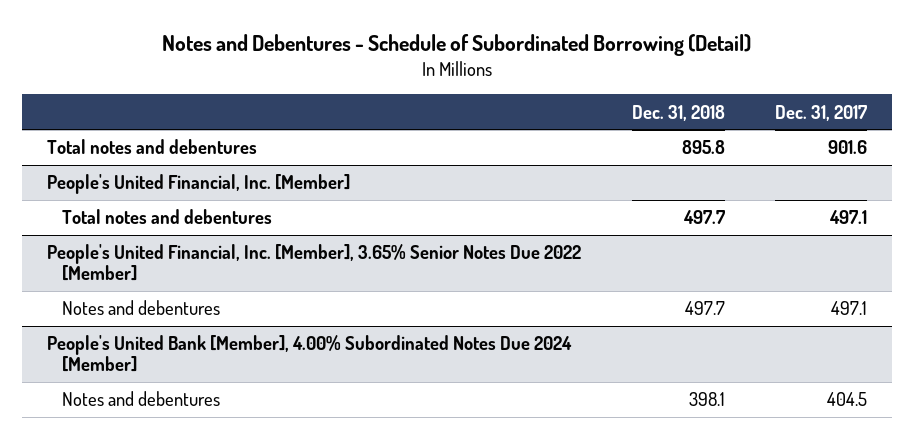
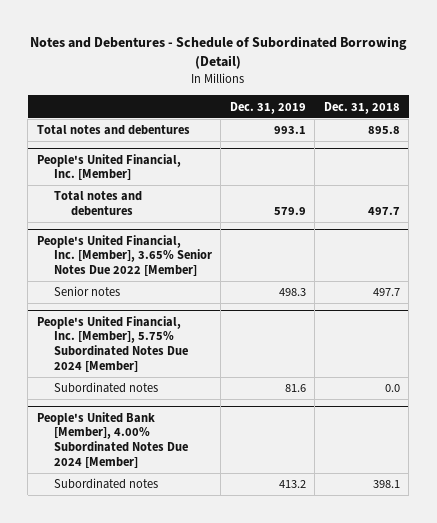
[775,104,868,121] Dec. 31, 2017 -> none
none -> [229,101,306,114] Dec. 31, 2019
[62,300,221,316] Notes and debentures -> [53,286,120,297] Senior notes
none -> [36,315,188,372] People's United Financial, Inc. [Member], 5.75% Subordinated Notes Due 2024 [Member]
none -> [53,382,158,394] Subordinated notes
[62,391,221,407] Notes and debentures -> [53,478,158,490] Subordinated notes

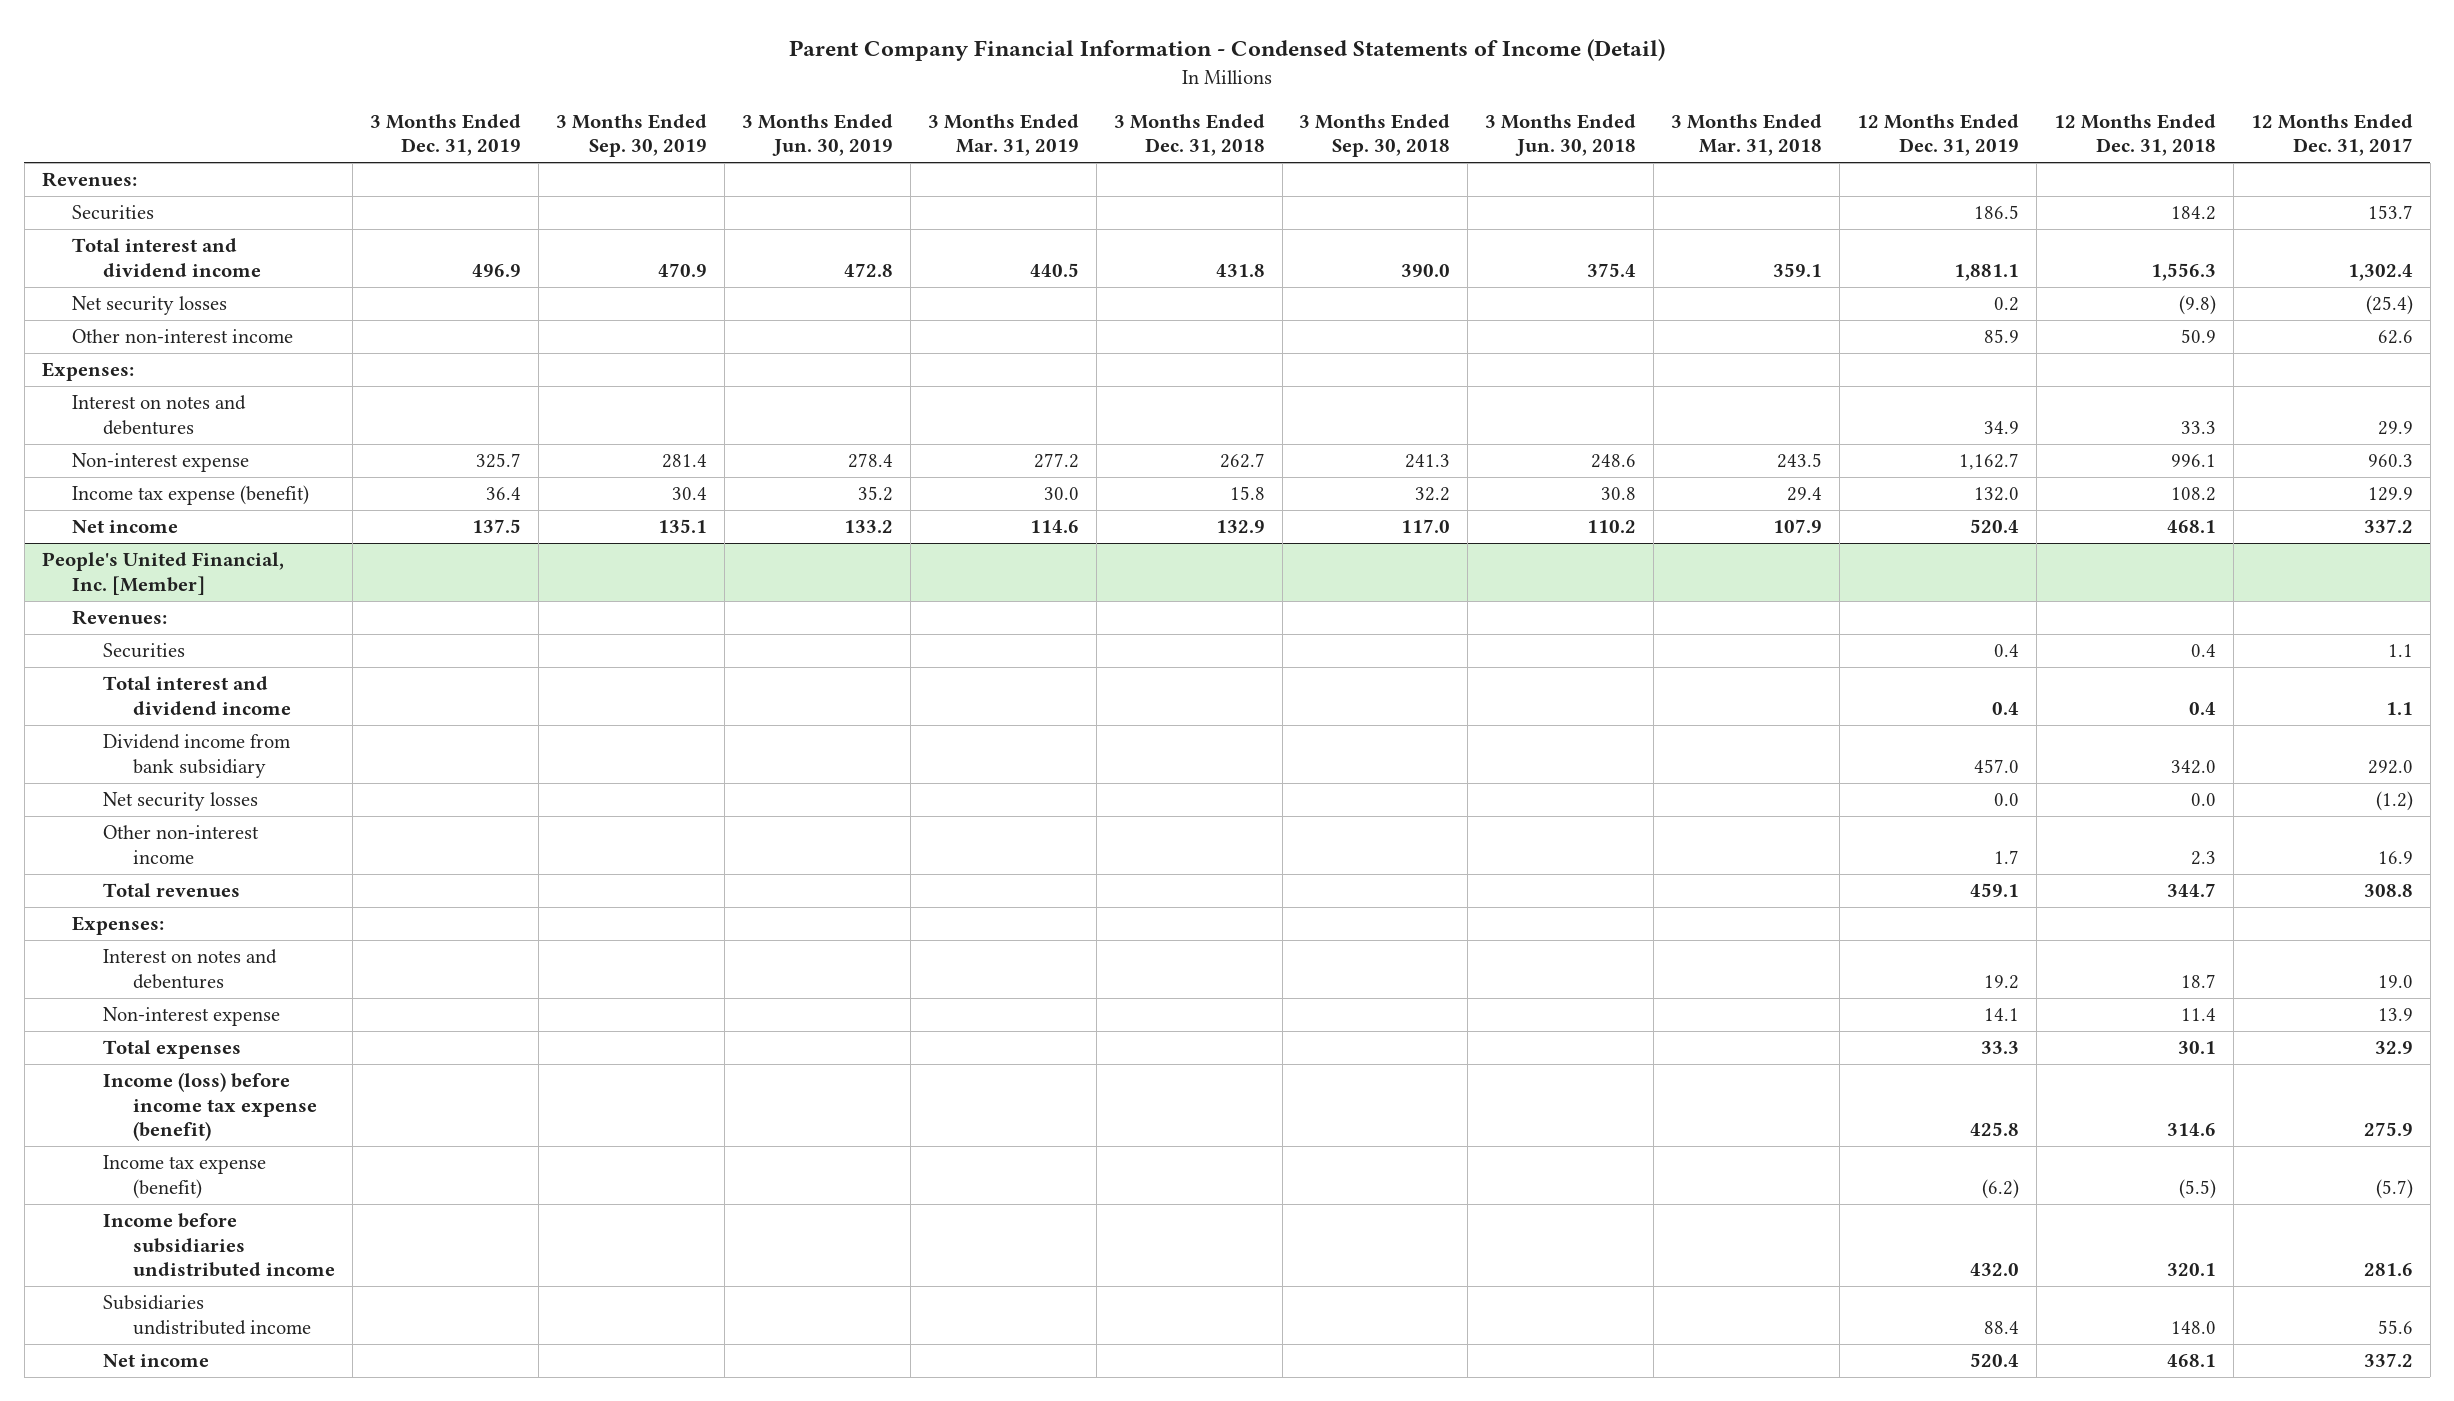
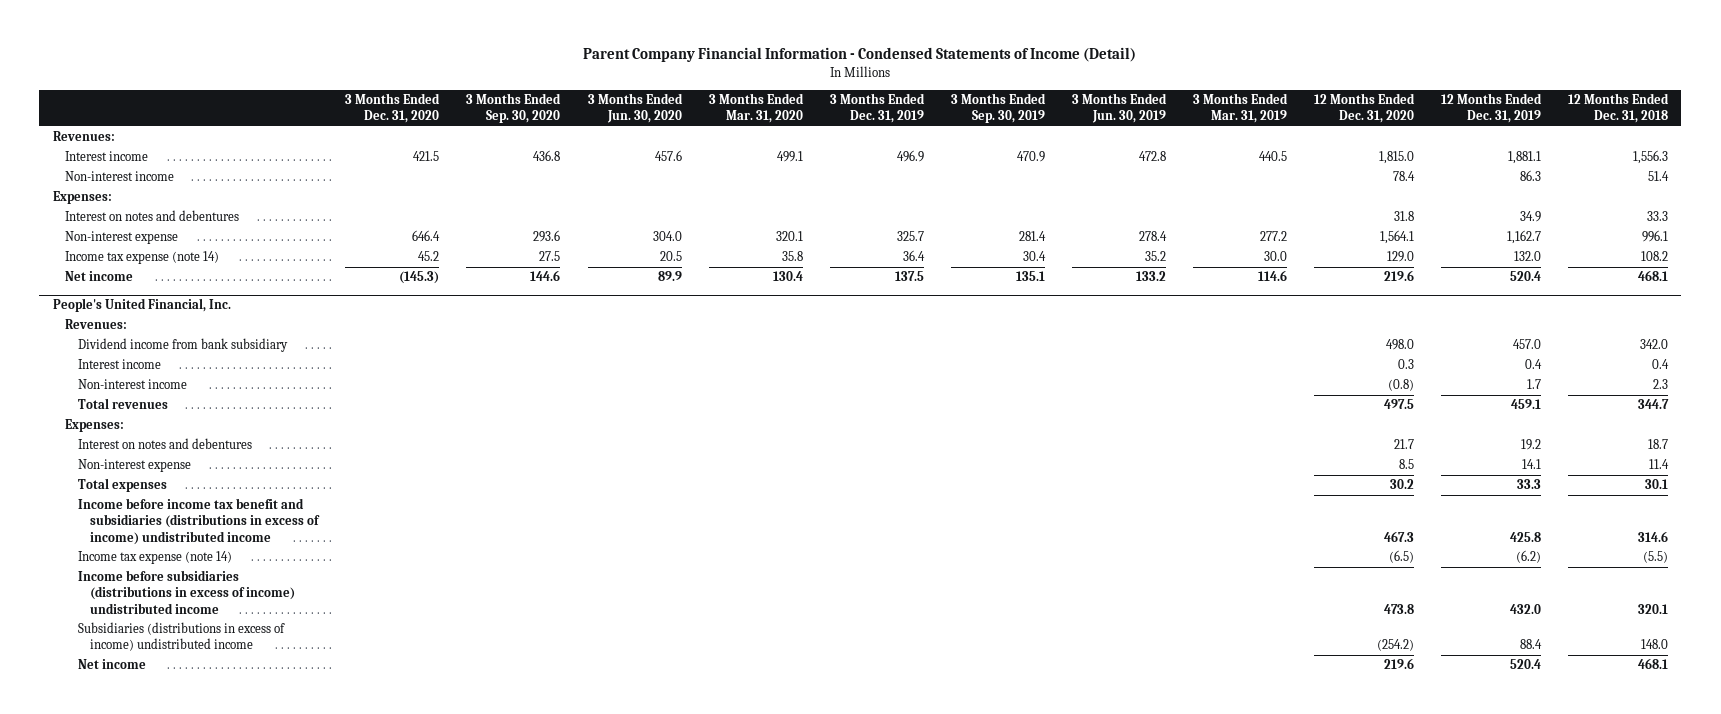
[1113,114,1265,157] 3 Months Ended Dec. 31, 2018 -> none
[1299,114,1451,158] 3 Months Ended Sep. 30, 2018 -> none
[1485,114,1637,157] 3 Months Ended Jun. 30, 2018 -> none
[1671,114,1823,157] 3 Months Ended Mar. 31, 2018 -> none
[2250,114,2413,157] 12 Months Ended Dec. 31, 2017 -> none
none -> [345,93,441,124] 3 Months Ended Dec. 31, 2020
none -> [466,93,562,124] 3 Months Ended Sep. 30, 2020
none -> [587,93,683,124] 3 Months Ended Jun. 30, 2020
none -> [708,93,804,124] 3 Months Ended Mar. 31, 2020
none -> [1313,93,1415,124] 12 Months Ended Dec. 31, 2020
[72,205,155,221] Securities -> none
[72,296,228,316] Net security losses -> none
[72,238,261,277] Total interest and dividend income -> [65,151,149,162] Interest income
[72,329,294,344] Other non-interest income -> [65,171,175,182] Non-interest income
[1984,329,2020,344] 85.9 -> [1519,170,1541,182] 86.3
[2180,329,2216,344] 50.9 -> [1647,171,1669,182] 51.4
[72,485,310,506] Income tax expense (benefit) -> [65,251,220,265] Income tax expense (note 14)
[41,552,284,595] People's United Financial, Inc. [Member] -> [52,298,231,313] People's United Financial, Inc.
[102,643,185,659] Securities -> none
[102,676,292,715] Total interest and dividend income -> none
[102,792,258,812] Net security losses -> none
none -> [77,359,161,370] Interest income
[102,825,259,864] Other non-interest income -> [77,379,187,390] Non-interest income
[102,1072,318,1141] Income (loss) before income tax expense (benefit) -> [77,498,321,545] Income before income tax benefit and subsidiaries (distributions in excess of income) undistributed income
[102,1155,266,1199] Income tax expense (benefit) -> [77,551,232,565] Income tax expense (note 14)
[102,1213,336,1277] Income before subsidiaries undistributed income -> [77,570,296,614] Income before subsidiaries (distributions in excess of income) undistributed income
[102,1295,312,1335] Subsidiaries undistributed income -> [77,622,285,652] Subsidiaries (distributions in excess of income) undistributed income

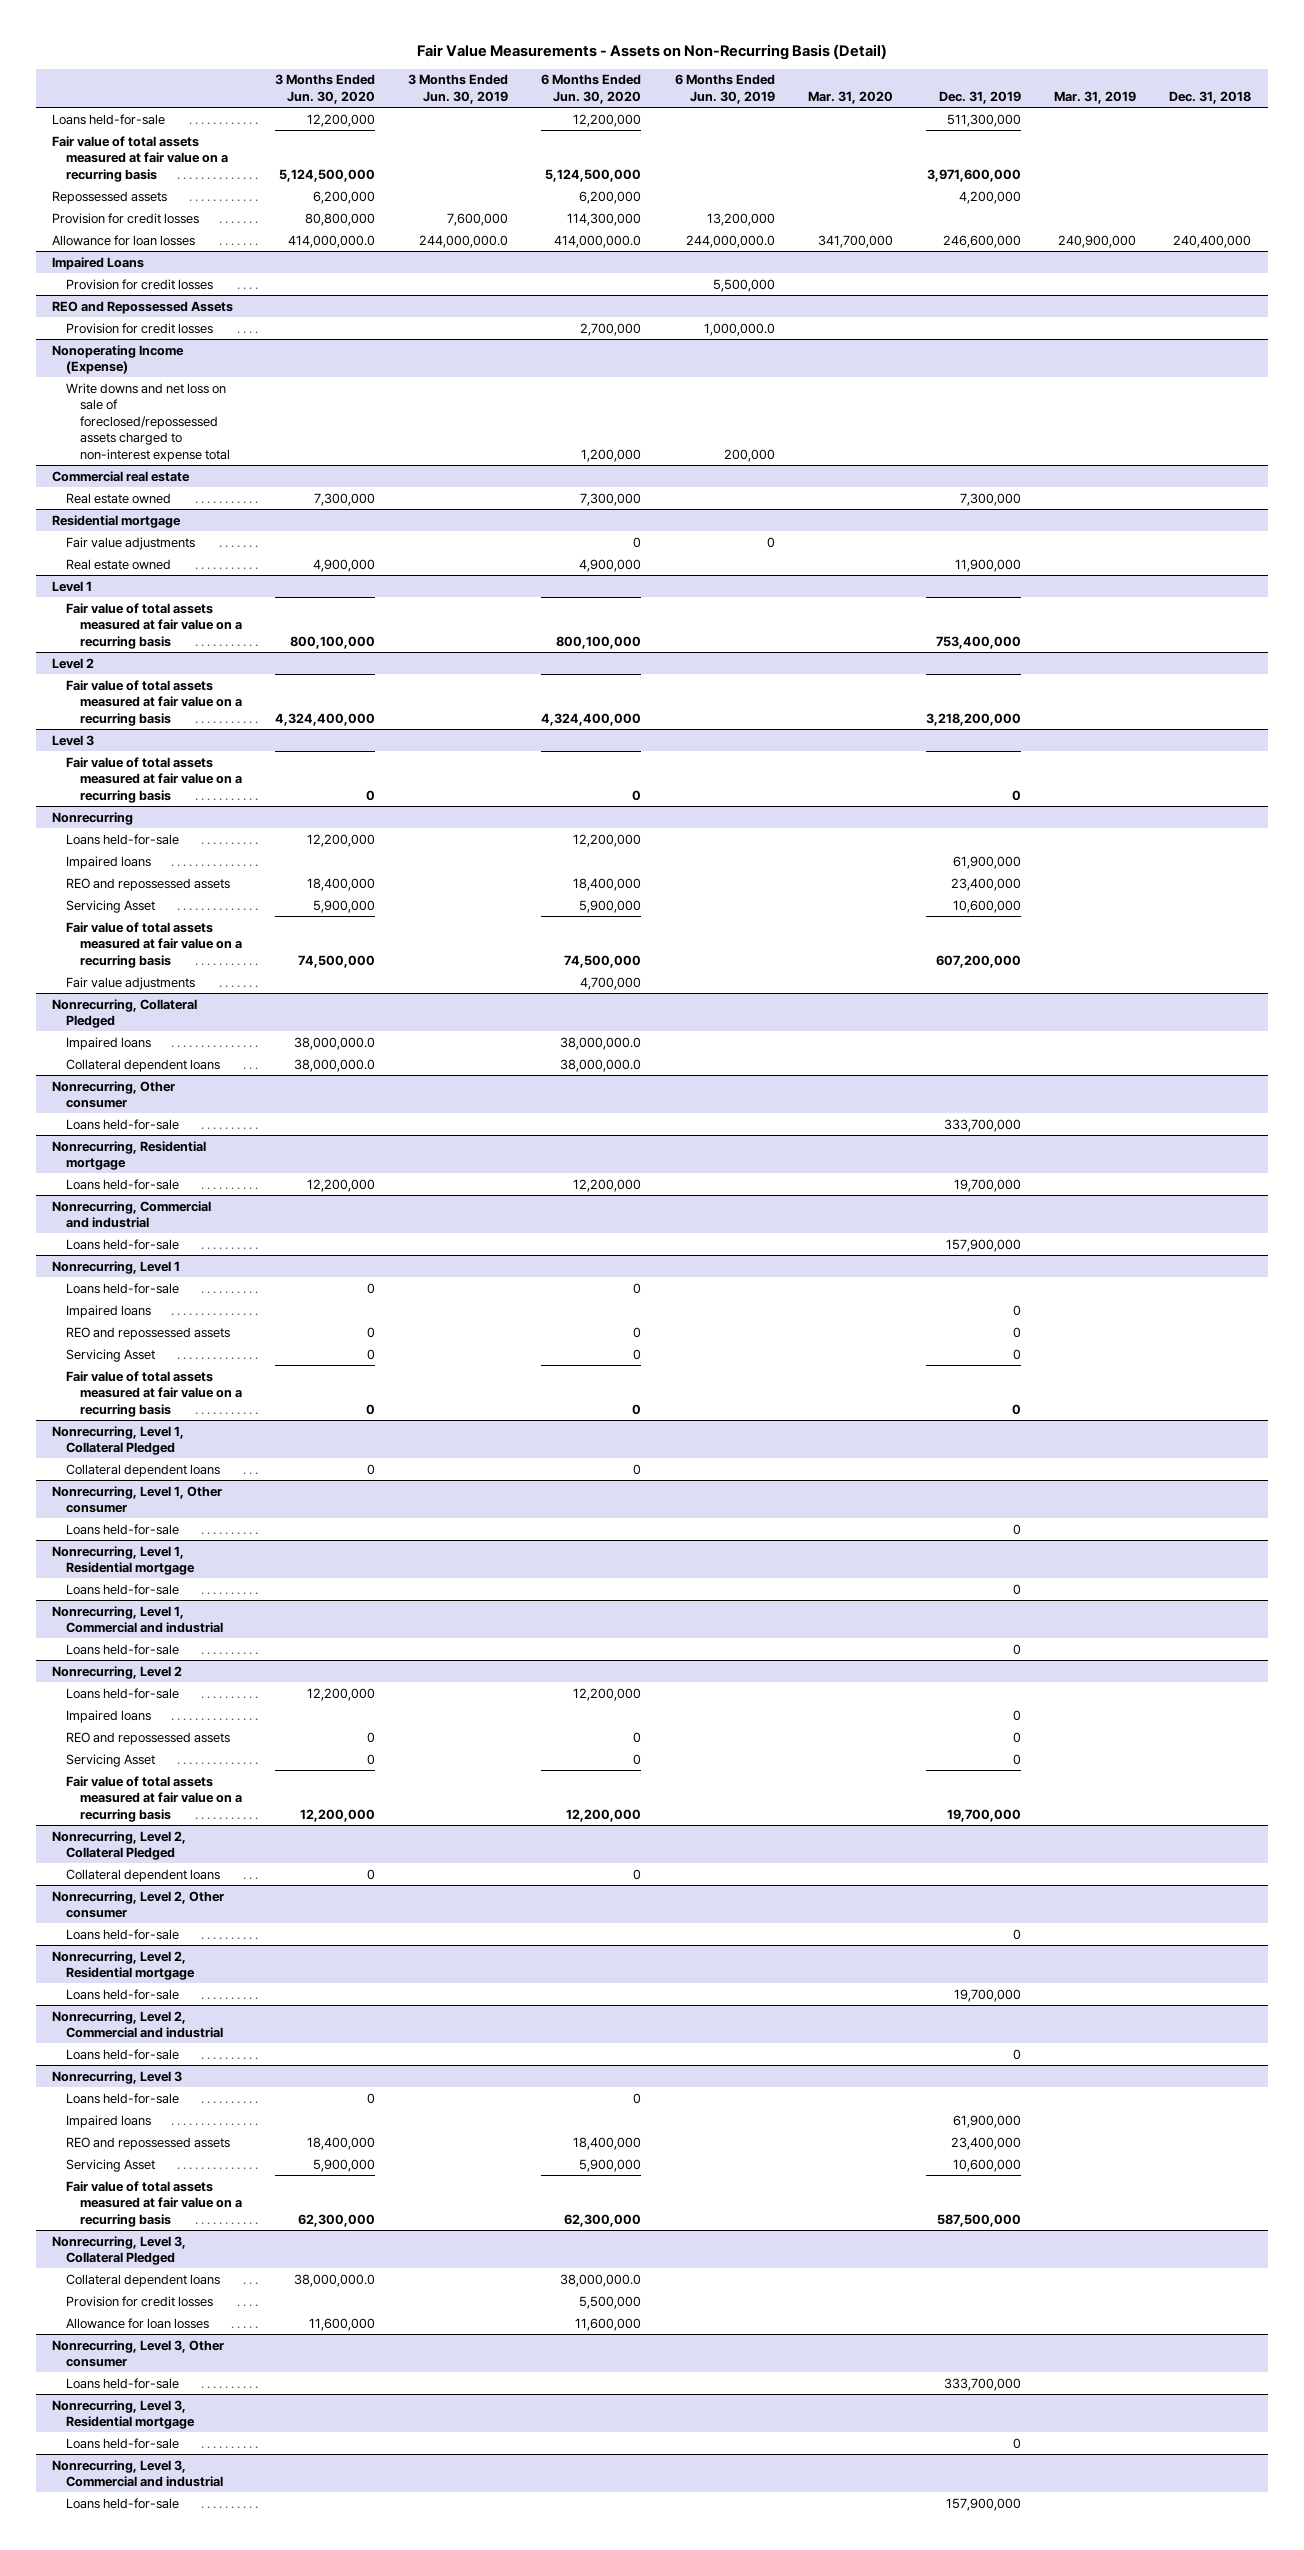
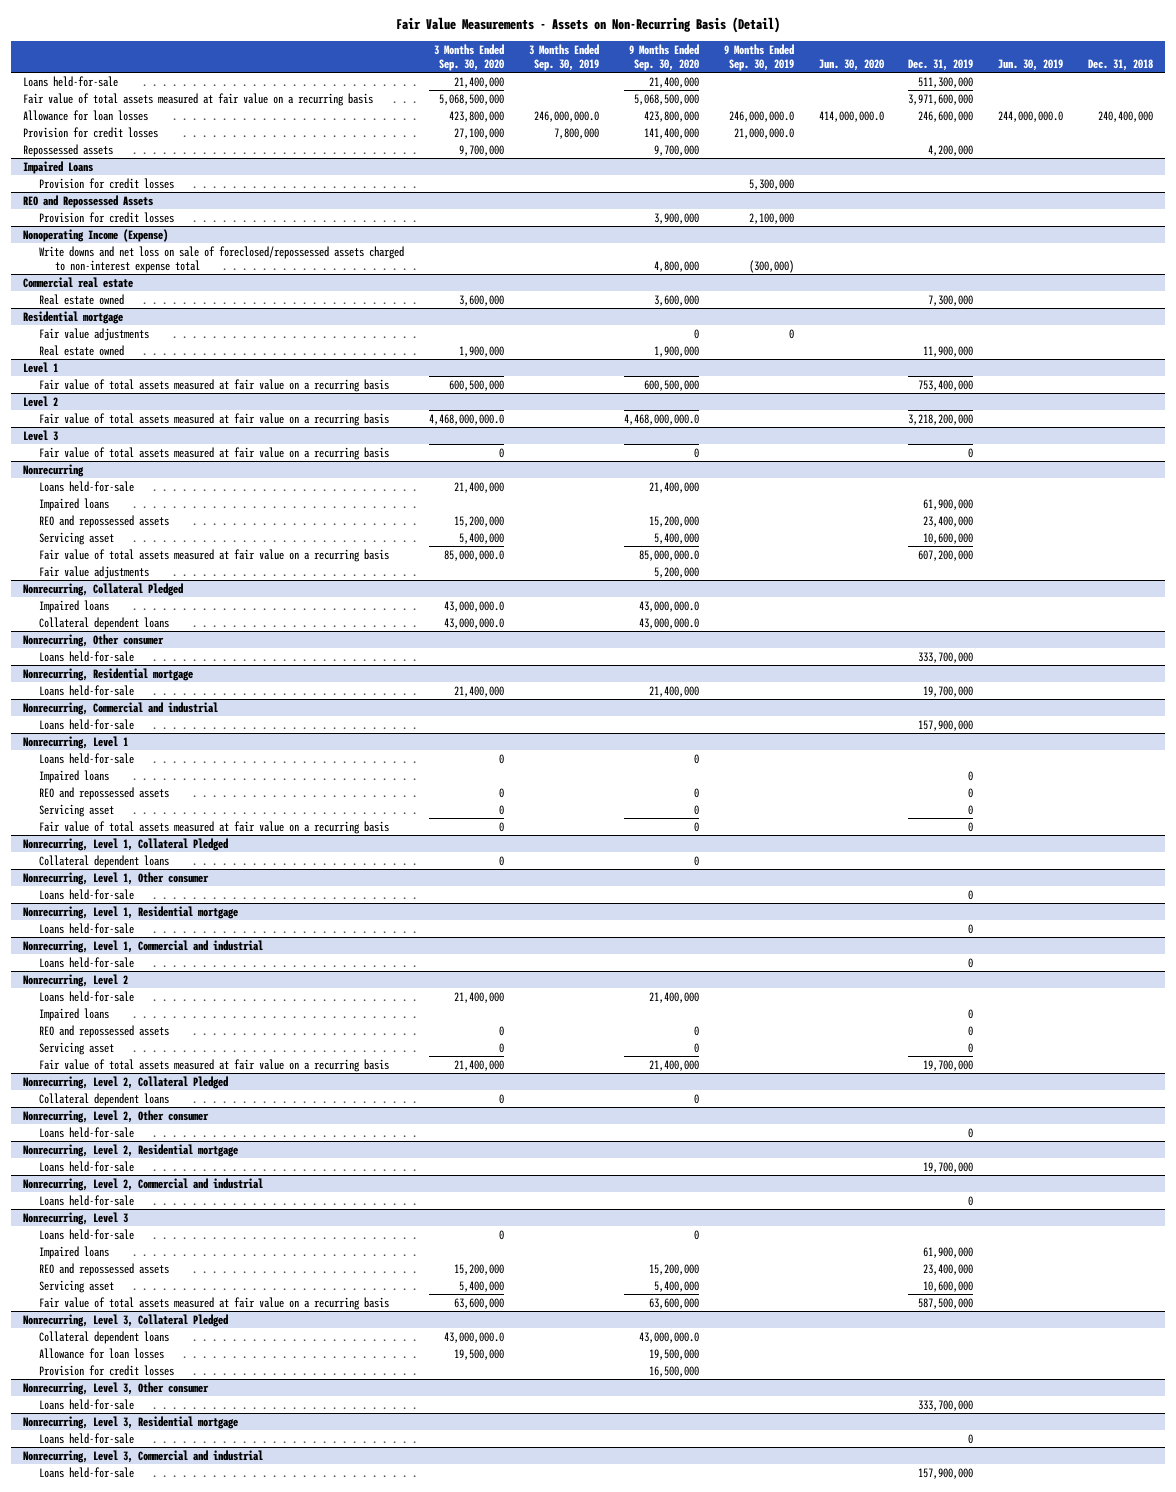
[274,74,375,104] 3 Months Ended Jun. 30, 2020 -> none
[408,74,509,104] 3 Months Ended Jun. 30, 2019 -> none
[541,74,642,104] 6 Months Ended Jun. 30, 2020 -> none
[674,74,775,104] 6 Months Ended Jun. 30, 2019 -> none
[807,90,893,104] Mar. 31, 2020 -> none
[1054,90,1137,104] Mar. 31, 2019 -> none
none -> [434,44,505,72] 3 Months Ended Sep. 30, 2020
none -> [528,44,599,72] 3 Months Ended Sep. 30, 2019
none -> [628,44,699,72] 9 Months Ended Sep. 30, 2020
none -> [723,44,794,72] 9 Months Ended Sep. 30, 2019
none -> [818,59,884,72] Jun. 30, 2020
none -> [998,59,1064,72] Jun. 30, 2019
[52,212,200,224] Provision for credit losses -> [23,126,159,138] Provision for credit losses
[52,190,168,204] Repossessed assets -> [23,143,114,157] Repossessed assets
[66,899,156,913] Servicing Asset -> [39,531,115,545] Servicing asset
[66,1348,156,1362] Servicing Asset -> [39,803,115,817] Servicing asset
[66,1753,156,1767] Servicing Asset -> [39,1041,115,1055] Servicing asset
[66,2158,156,2172] Servicing Asset -> [39,1279,115,1293] Servicing asset
[66,2295,214,2307] Provision for credit losses -> [39,1364,175,1376] Provision for credit losses

